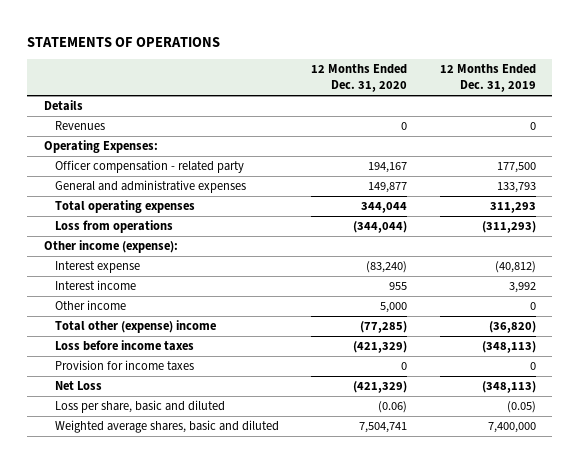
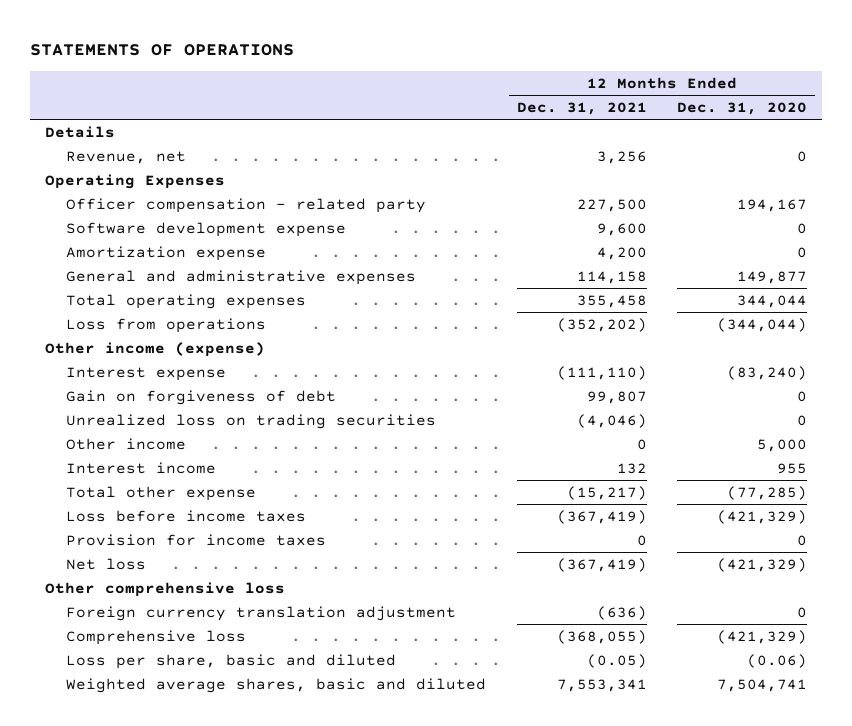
[440,64,537,93] 12 Months Ended Dec. 31, 2019 -> none
none -> [516,102,647,116] Dec. 31, 2021
[54,121,105,131] Revenues -> none
none -> [66,150,187,164] Revenue, net
[43,140,158,154] Operating Expenses: -> [45,173,226,189] Operating Expenses
none -> [66,221,347,237] Software development expense
none -> [66,245,267,261] Amortization expense
[43,240,178,254] Other income (expense): -> [45,341,266,357] Other income (expense)
none -> [66,389,337,405] Gain on forgiveness of debt
none -> [66,413,437,429] Unrealized loss on trading securities
[54,280,136,291] Interest income -> [66,461,217,474] Interest income
[54,320,216,334] Total other (expense) income -> [66,485,257,501] Total other expense
[54,381,102,391] Net Loss -> [66,557,147,570] Net loss
none -> [45,581,286,597] Other comprehensive loss
none -> [66,605,457,621] Foreign currency translation adjustment
none -> [66,629,247,645] Comprehensive loss

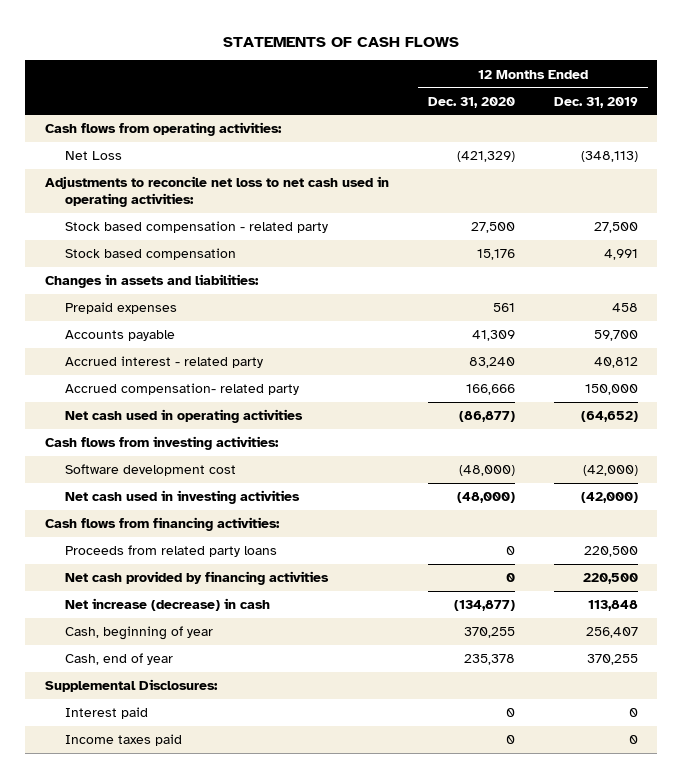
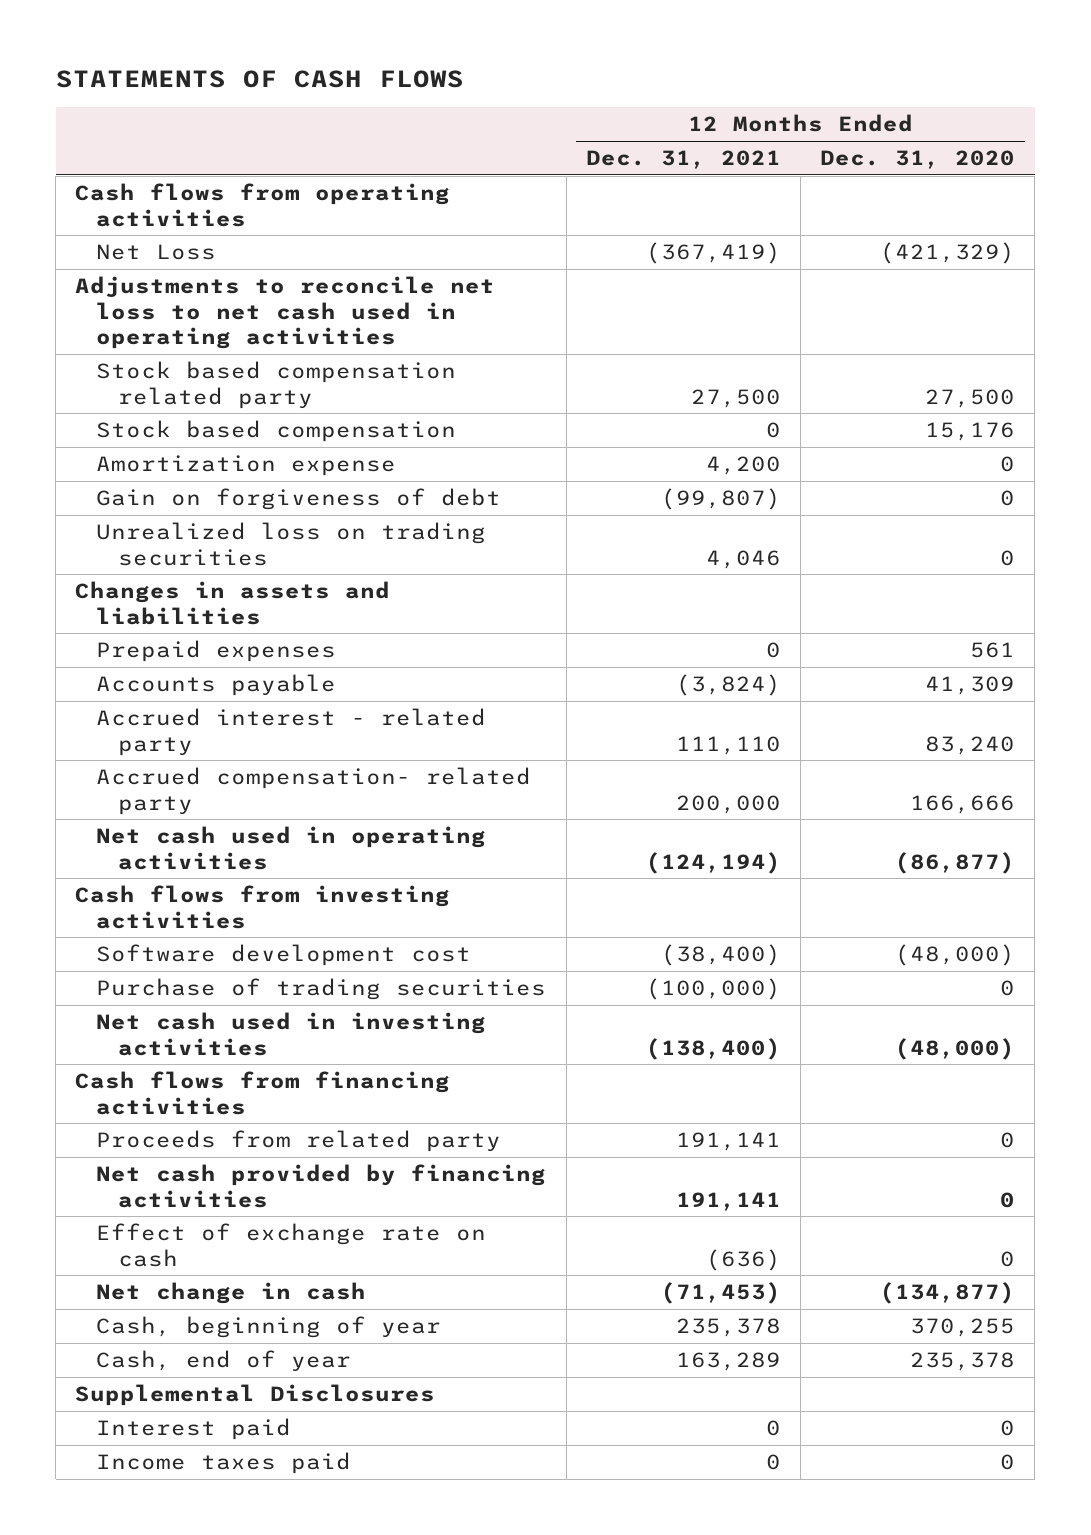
[553,96,638,108] Dec. 31, 2019 -> none
none -> [585,150,781,170] Dec. 31, 2021
[44,122,282,137] Cash flows from operating activities: -> [75,182,451,227] Cash flows from operating activities
[44,176,389,207] Adjustments to reconcile net loss to net cash used in operating activities: -> [75,275,496,350] Adjustments to reconcile net loss to net cash used in operating activities
[64,221,328,234] Stock based compensation - related party -> [96,360,457,409] Stock based compensation related party
none -> [96,454,397,476] Amortization expense
none -> [96,487,502,510] Gain on forgiveness of debt
none -> [96,521,487,566] Unrealized loss on trading securities
[44,274,259,289] Changes in assets and liabilities: -> [75,580,391,625] Changes in assets and liabilities
[44,436,279,451] Cash flows from investing activities: -> [75,884,451,929] Cash flows from investing activities
none -> [96,977,547,1000] Purchase of trading securities
[44,517,280,532] Cash flows from financing activities: -> [75,1070,451,1115] Cash flows from financing activities
[64,545,277,558] Proceeds from related party loans -> [96,1129,502,1152] Proceeds from related party
none -> [96,1222,487,1267] Effect of exchange rate on cash
[64,598,270,612] Net increase (decrease) in cash -> [96,1281,367,1304] Net change in cash
[44,679,218,693] Supplemental Disclosures: -> [75,1383,436,1406] Supplemental Disclosures

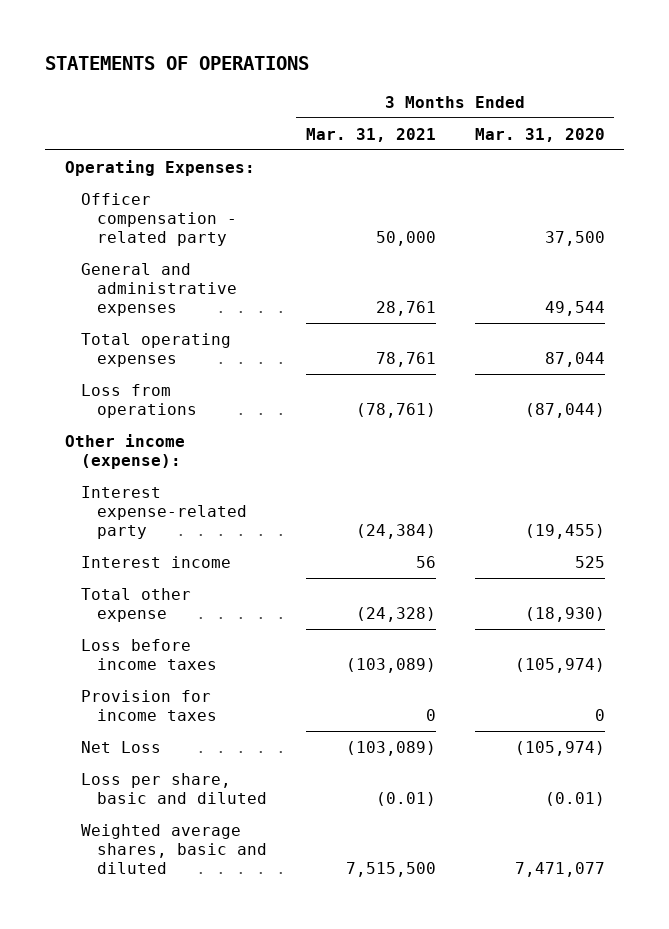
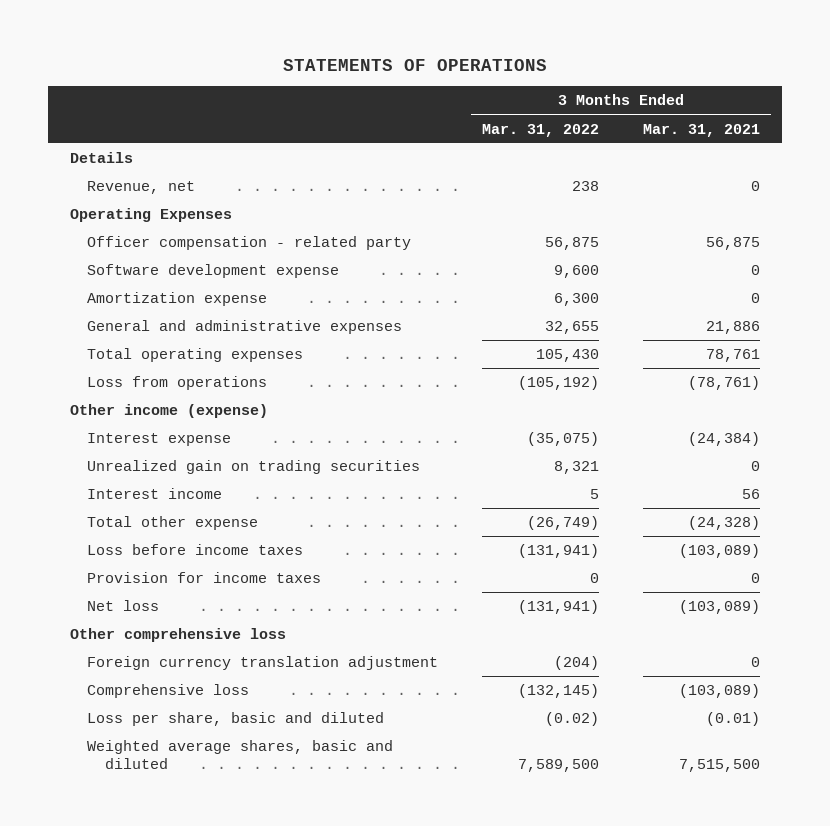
[474,127,605,142] Mar. 31, 2020 -> none
none -> [482,123,600,137] Mar. 31, 2022
none -> [69,152,133,164] Details
none -> [87,181,196,195] Revenue, net
[64,159,255,176] Operating Expenses: -> [69,208,232,223] Operating Expenses
[375,231,436,247] 50,000 -> [706,237,761,251] 56,875
none -> [87,264,340,279] Software development expense
none -> [87,292,268,307] Amortization expense
[375,301,436,317] 28,761 -> [706,321,761,335] 21,886
[64,433,185,470] Other income (expense): -> [69,404,268,419] Other income (expense)
[80,485,248,540] Interest expense-related party -> [87,433,232,447] Interest expense
none -> [87,460,421,475] Unrealized gain on trading securities
[80,740,161,753] Net Loss -> [87,600,160,612] Net loss
none -> [69,628,286,643] Other comprehensive loss
none -> [87,656,439,671] Foreign currency translation adjustment
none -> [87,684,250,699] Comprehensive loss

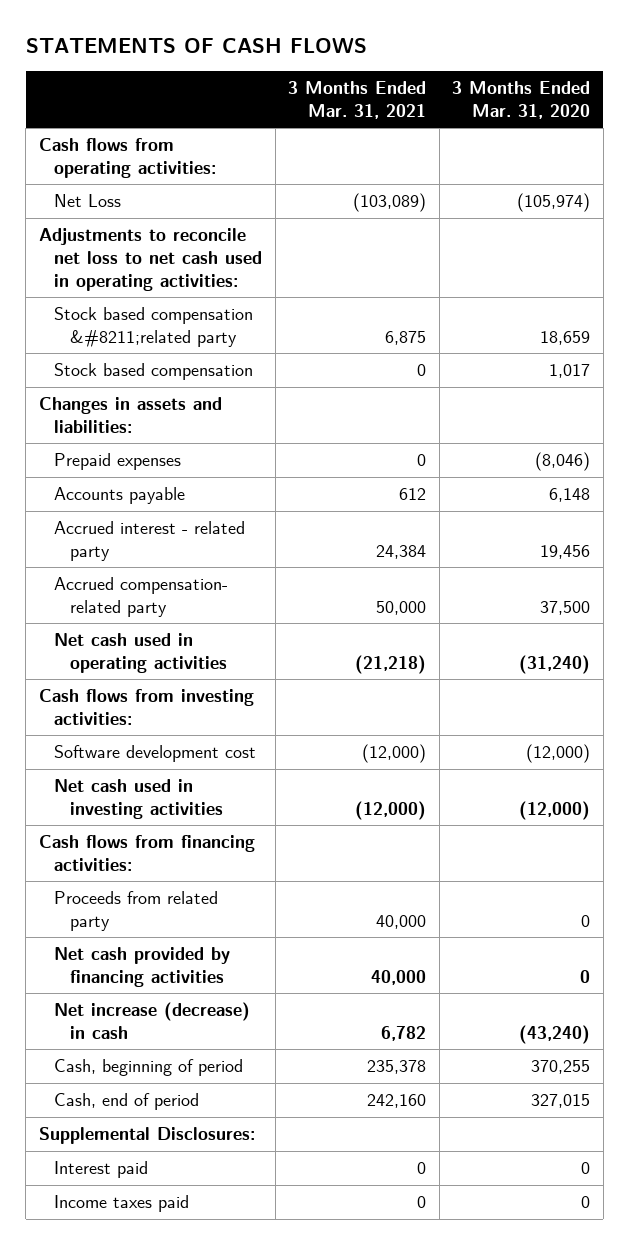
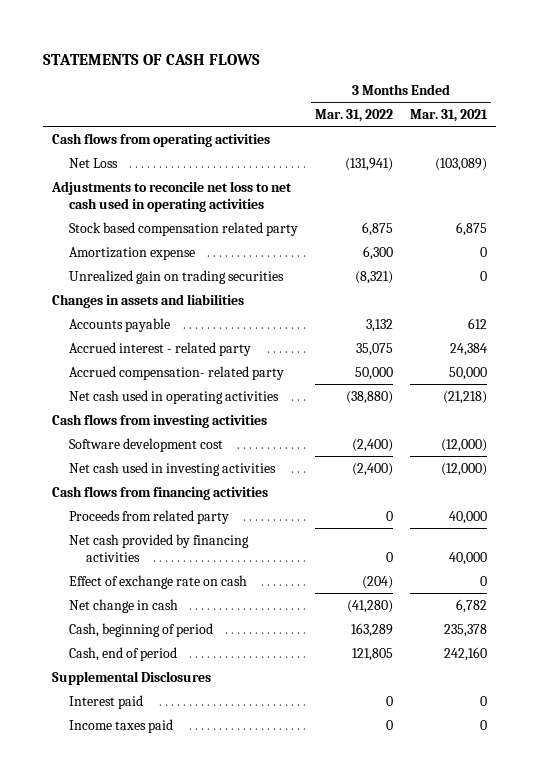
[452,80,591,119] 3 Months Ended Mar. 31, 2020 -> none
none -> [314,109,393,123] Mar. 31, 2022
[38,138,217,178] Cash flows from operating activities: -> [51,132,270,147] Cash flows from operating activities
[54,363,254,381] Stock based compensation -> none
[54,453,182,471] Prepaid expenses -> none
[38,228,263,291] Adjustments to reconcile net loss to net cash used in operating activities: -> [50,180,292,212] Adjustments to reconcile net loss to net cash used in operating activities
[54,307,254,347] Stock based compensation &#8211;related party -> [68,221,298,236] Stock based compensation related party
none -> [68,246,195,260] Amortization expense
none -> [68,269,284,284] Unrealized gain on trading securities
[38,397,222,433] Changes in assets and liabilities: -> [51,293,244,308] Changes in assets and liabilities
[38,689,254,725] Cash flows from investing activities: -> [51,413,267,428] Cash flows from investing activities
[38,835,255,871] Cash flows from financing activities: -> [51,485,268,500] Cash flows from financing activities
none -> [68,574,247,589] Effect of exchange rate on cash
[54,1002,251,1039] Net increase (decrease) in cash -> [68,598,178,613] Net change in cash
[38,1127,255,1145] Supplemental Disclosures: -> [51,670,211,685] Supplemental Disclosures

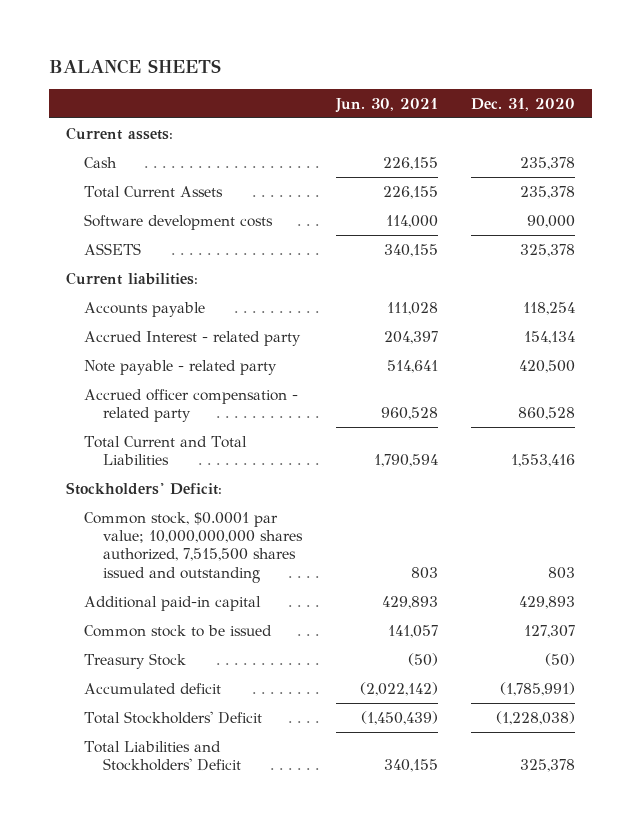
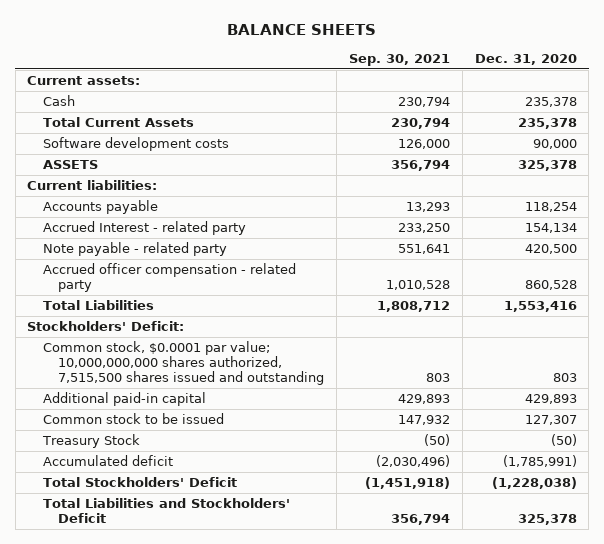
[334,97,438,113] Jun. 30, 2021 -> none
none -> [348,53,450,66] Sep. 30, 2021
[84,435,248,466] Total Current and Total Liabilities -> [42,300,154,311] Total Liabilities

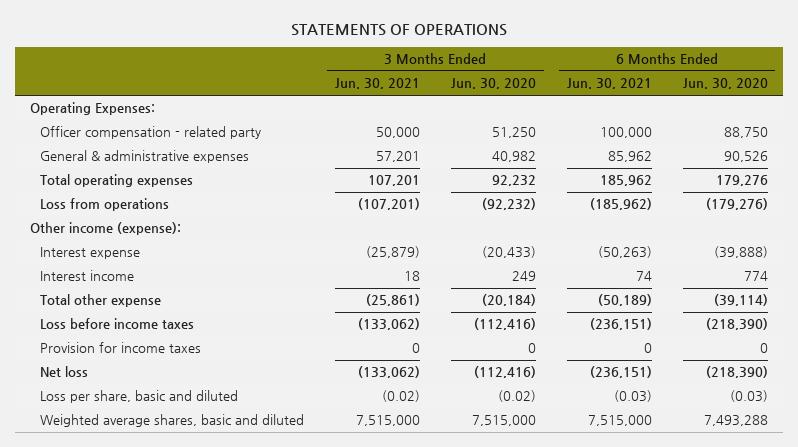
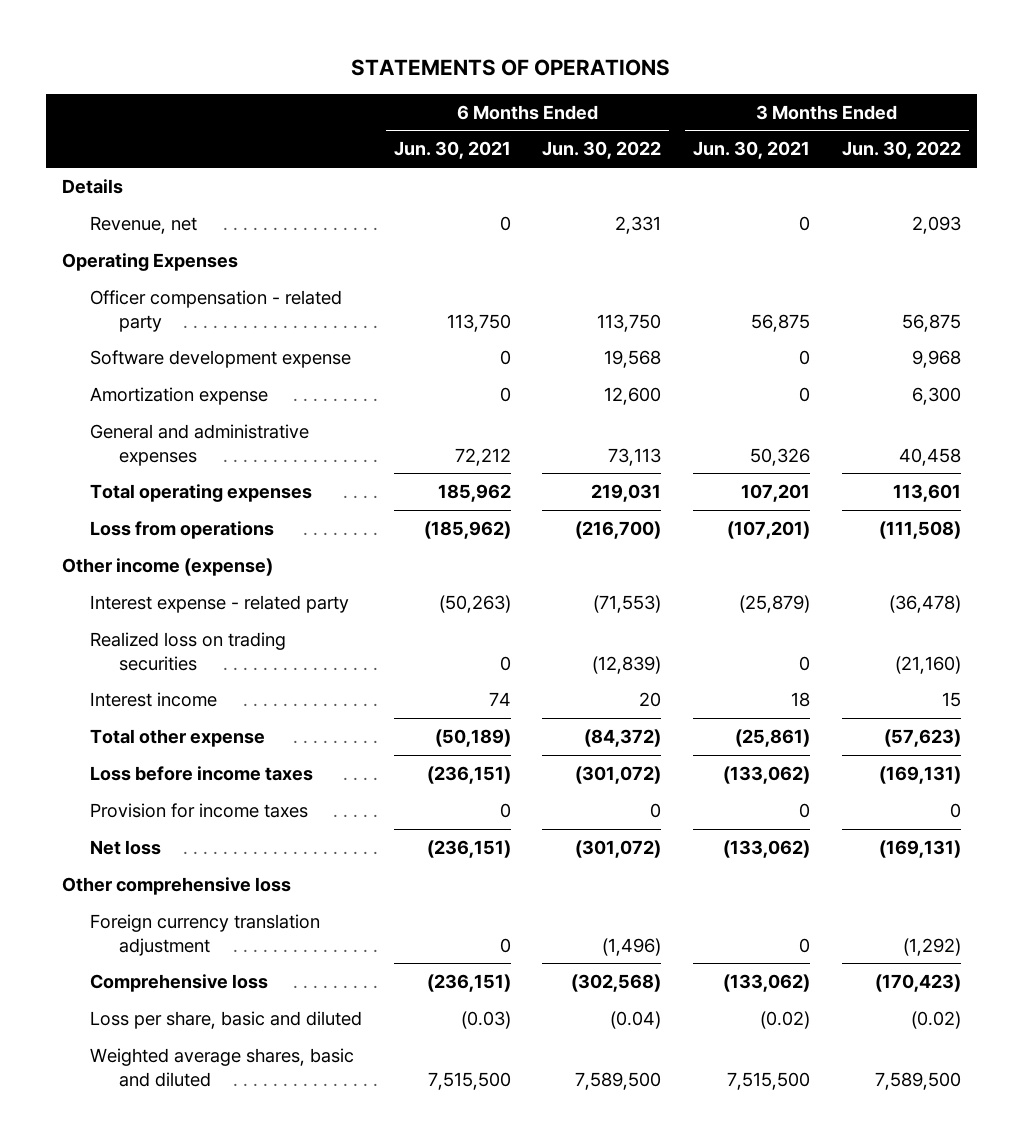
[450,78,536,90] Jun. 30, 2020 -> none
[682,78,768,90] Jun. 30, 2020 -> none
none -> [542,141,662,160] Jun. 30, 2022
none -> [841,141,961,160] Jun. 30, 2022
none -> [61,179,123,195] Details
none -> [90,216,198,235] Revenue, net
[29,102,155,116] Operating Expenses: -> [61,253,238,272] Operating Expenses
[376,127,421,139] 50,000 -> [751,313,811,332] 56,875
[599,127,652,139] 100,000 -> [446,313,511,332] 113,750
none -> [90,350,352,369] Software development expense
none -> [90,387,269,406] Amortization expense
[40,150,250,164] General & administrative expenses -> [90,424,310,466] General and administrative expenses
[376,151,421,163] 57,201 -> [750,447,811,466] 50,326
[607,151,652,163] 85,962 -> [454,447,511,466] 72,212
[29,222,181,236] Other income (expense): -> [61,558,273,577] Other income (expense)
[40,247,141,260] Interest expense -> [90,595,350,614] Interest expense - related party
none -> [90,632,287,671] Realized loss on trading securities
none -> [61,877,291,896] Other comprehensive loss
none -> [90,914,321,956] Foreign currency translation adjustment
none -> [90,974,269,993] Comprehensive loss
[356,415,421,427] 7,515,000 -> [727,1071,811,1090] 7,515,500
[587,415,652,427] 7,515,000 -> [427,1071,511,1090] 7,515,500

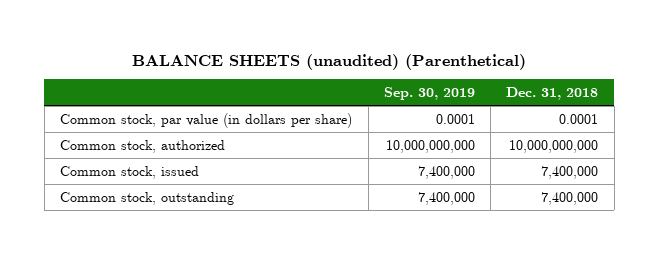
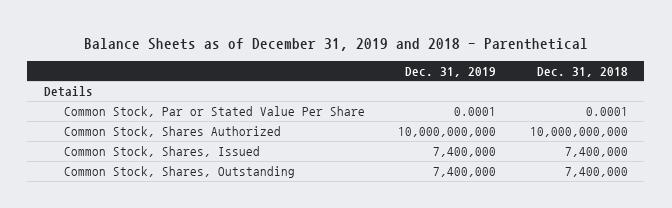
[132,53,527,70] BALANCE SHEETS (unaudited) (Parenthetical) -> [83,37,588,51] Balance Sheets as of December 31, 2019 and 2018 - Parenthetical
[383,86,475,100] Sep. 30, 2019 -> none
none -> [405,66,497,77] Dec. 31, 2019
none -> [44,86,94,98] Details
[60,112,353,128] Common stock, par value (in dollars per share) -> [63,106,365,118] Common Stock, Par or Stated Value Per Share
[60,139,226,153] Common stock, authorized -> [63,126,281,138] Common Stock, Shares Authorized
[60,165,200,179] Common stock, issued -> [63,146,260,158] Common Stock, Shares, Issued
[60,191,235,205] Common stock, outstanding -> [63,166,295,179] Common Stock, Shares, Outstanding

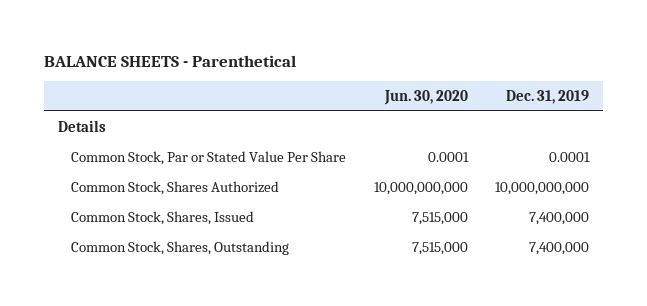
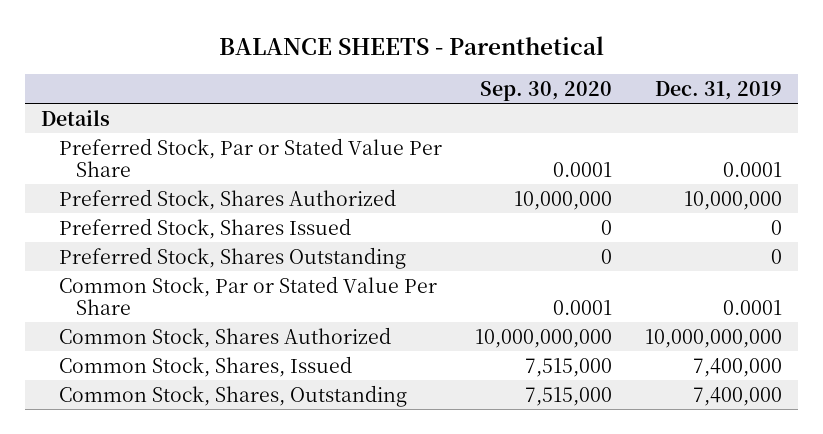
[383,90,468,106] Jun. 30, 2020 -> none
none -> [479,80,612,101] Sep. 30, 2020
none -> [58,137,442,178] Preferred Stock, Par or Stated Value Per Share
none -> [58,188,396,210] Preferred Stock, Shares Authorized
none -> [58,217,351,239] Preferred Stock, Shares Issued
none -> [58,246,406,269] Preferred Stock, Shares Outstanding

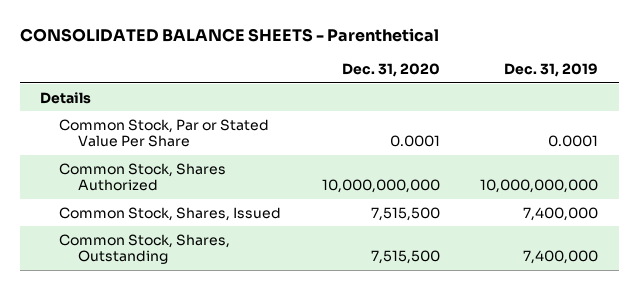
[218,35,604,55] BALANCE SHEETS - Parenthetical -> [19,28,439,43] CONSOLIDATED BALANCE SHEETS - Parenthetical
[479,80,612,101] Sep. 30, 2020 -> none
none -> [341,63,440,78] Dec. 31, 2020
[58,137,442,178] Preferred Stock, Par or Stated Value Per Share -> none
[58,188,396,210] Preferred Stock, Shares Authorized -> none
[58,217,351,239] Preferred Stock, Shares Issued -> none
[58,246,406,269] Preferred Stock, Shares Outstanding -> none

